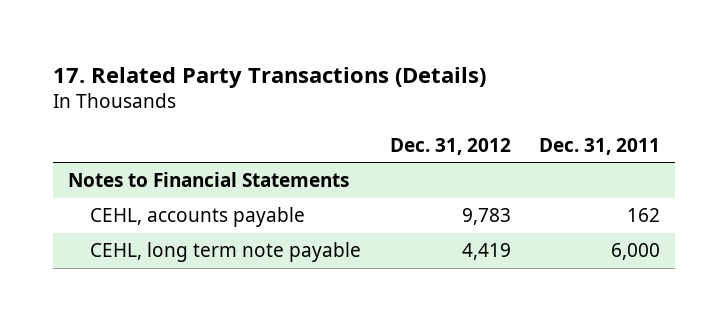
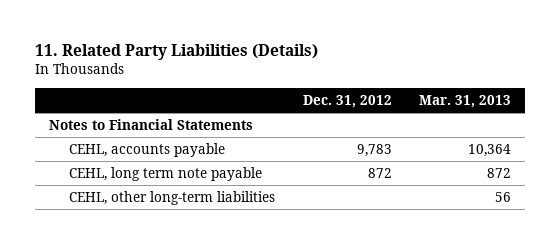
[53,66,487,88] 17. Related Party Transactions (Details) -> [35,44,319,61] 11. Related Party Liabilities (Details)
[539,137,661,155] Dec. 31, 2011 -> none
none -> [419,94,512,108] Mar. 31, 2013
[461,243,511,261] 4,419 -> [367,167,392,178] 872
none -> [69,190,276,205] CEHL, other long-term liabilities

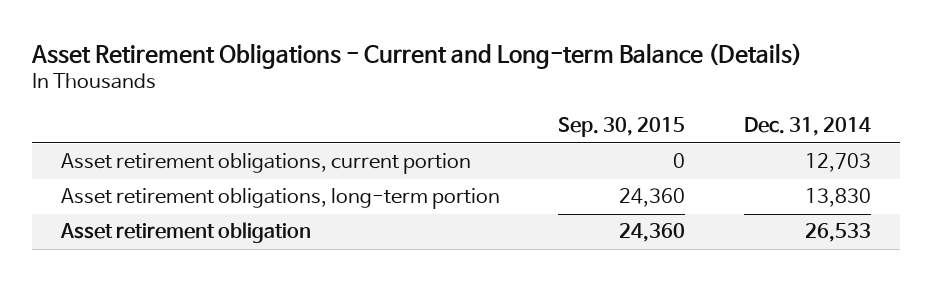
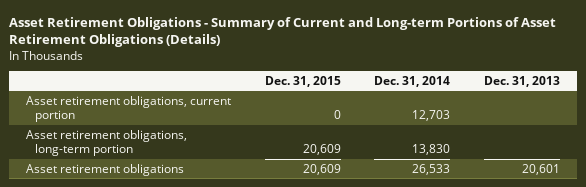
[30,42,802,69] Asset Retirement Obligations - Current and Long-term Balance (Details) -> [9,16,557,48] Asset Retirement Obligations - Summary of Current and Long-term Portions of Asset Retirement Obligations (Details)
[558,117,686,138] Sep. 30, 2015 -> none
none -> [264,75,341,87] Dec. 31, 2015
none -> [484,75,561,87] Dec. 31, 2013
[59,222,311,244] Asset retirement obligation -> [26,163,185,176] Asset retirement obligations

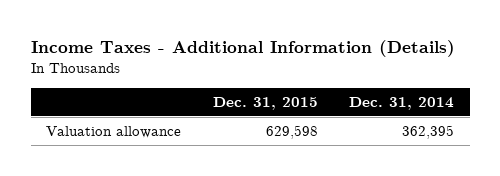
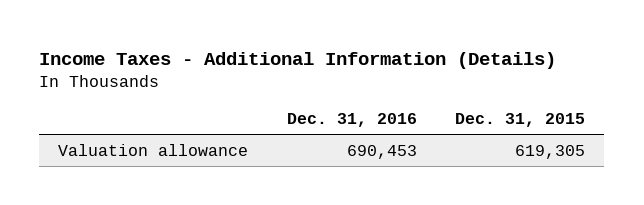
[349,96,455,110] Dec. 31, 2014 -> none
none -> [286,113,417,128] Dec. 31, 2016
[265,125,318,140] 629,598 -> [515,145,586,160] 619,305

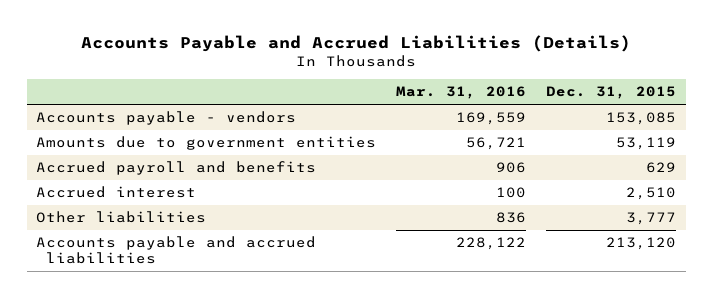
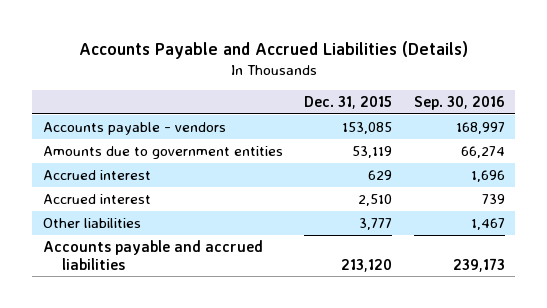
[396,86,527,100] Mar. 31, 2016 -> none
none -> [413,96,505,111] Sep. 30, 2016
[36,161,317,176] Accrued payroll and benefits -> [42,169,151,180] Accrued interest

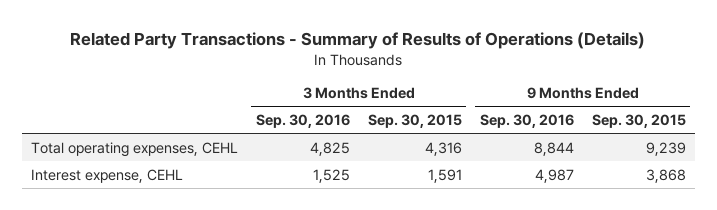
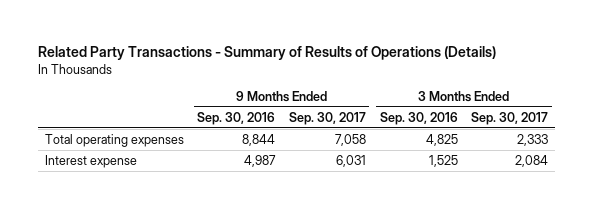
[367,114,462,129] Sep. 30, 2015 -> none
[591,114,686,129] Sep. 30, 2015 -> none
none -> [289,111,367,125] Sep. 30, 2017
none -> [471,111,549,125] Sep. 30, 2017
[30,141,238,157] Total operating expenses, CEHL -> [44,133,184,147] Total operating expenses
[30,168,183,183] Interest expense, CEHL -> [44,154,137,168] Interest expense

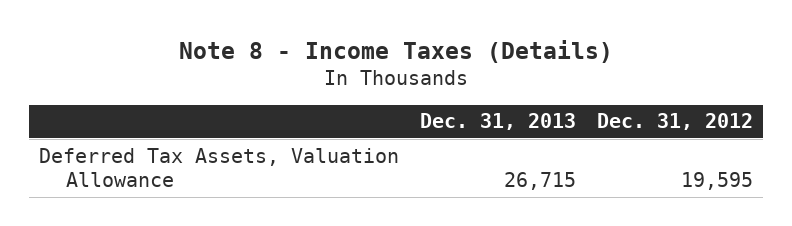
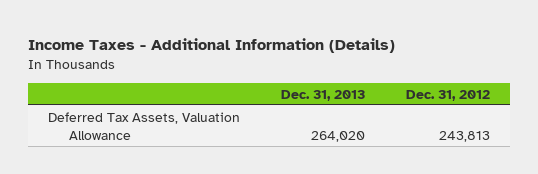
[179,40,614,64] Note 8 - Income Taxes (Details) -> [28,37,396,53] Income Taxes - Additional Information (Details)
[504,172,577,191] 26,715 -> [311,130,366,142] 264,020
[680,172,753,191] 19,595 -> [438,130,490,142] 243,813

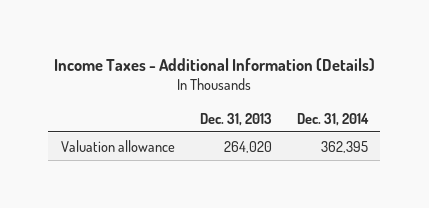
[405,89,490,101] Dec. 31, 2012 -> none
none -> [296,112,369,126] Dec. 31, 2014
[48,111,241,140] Deferred Tax Assets, Valuation Allowance -> [60,139,175,152] Valuation allowance

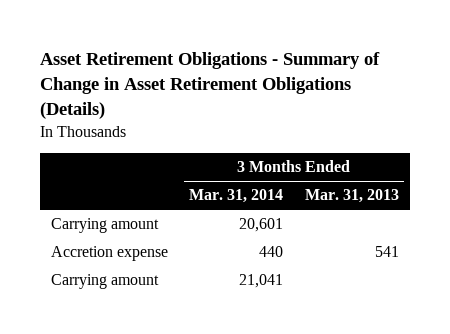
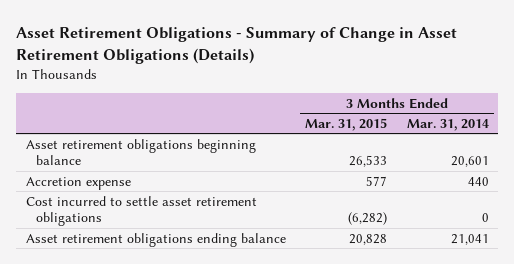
[304,189,399,204] Mar. 31, 2013 -> none
none -> [305,117,388,131] Mar. 31, 2015
[50,218,159,234] Carrying amount -> [25,138,256,166] Asset retirement obligations beginning balance
none -> [25,195,257,227] Cost incurred to settle asset retirement obligations
[50,274,159,290] Carrying amount -> [25,232,286,247] Asset retirement obligations ending balance

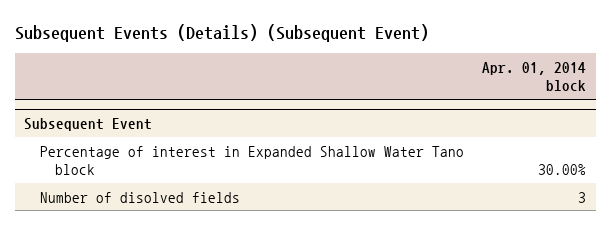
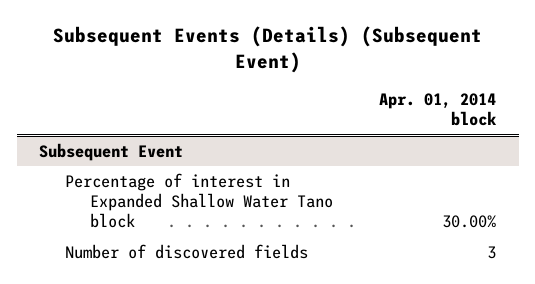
[39,191,240,203] Number of disolved fields -> [64,243,308,259] Number of discovered fields

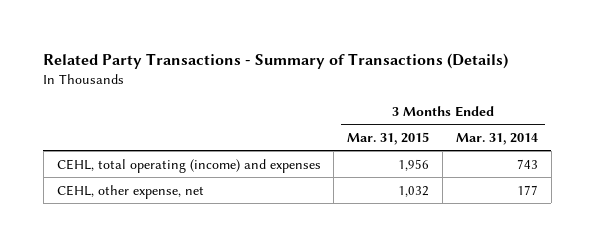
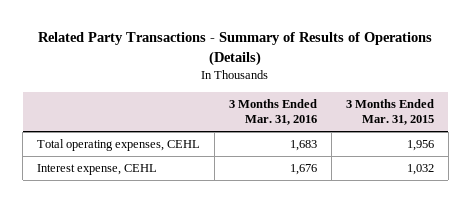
[43,53,509,70] Related Party Transactions - Summary of Transactions (Details) -> [38,32,433,66] Related Party Transactions - Summary of Results of Operations (Details)
[455,132,538,145] Mar. 31, 2014 -> none
none -> [228,98,317,126] 3 Months Ended Mar. 31, 2016
[56,158,321,173] CEHL, total operating (income) and expenses -> [37,139,201,152] Total operating expenses, CEHL
[56,184,204,199] CEHL, other expense, net -> [37,164,158,176] Interest expense, CEHL

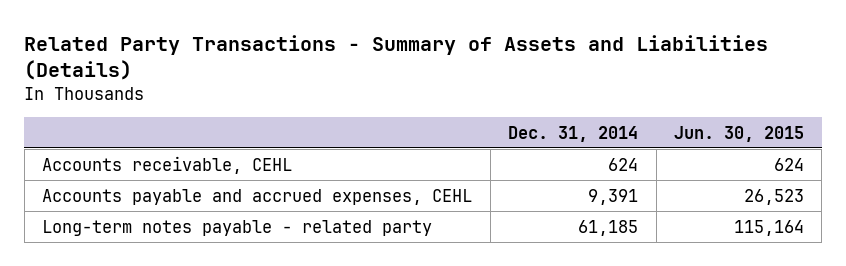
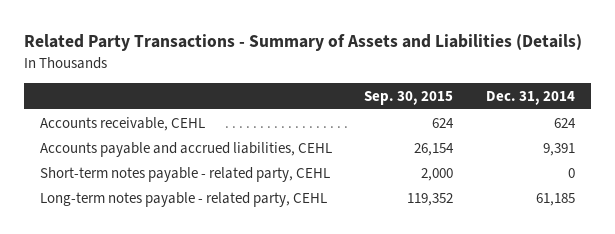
[674,125,805,142] Jun. 30, 2015 -> none
none -> [364,90,454,105] Sep. 30, 2015
[42,188,473,205] Accounts payable and accrued expenses, CEHL -> [39,141,332,157] Accounts payable and accrued liabilities, CEHL
none -> [39,166,330,182] Short-term notes payable - related party, CEHL
[42,219,433,236] Long-term notes payable - related party -> [39,191,327,207] Long-term notes payable - related party, CEHL

